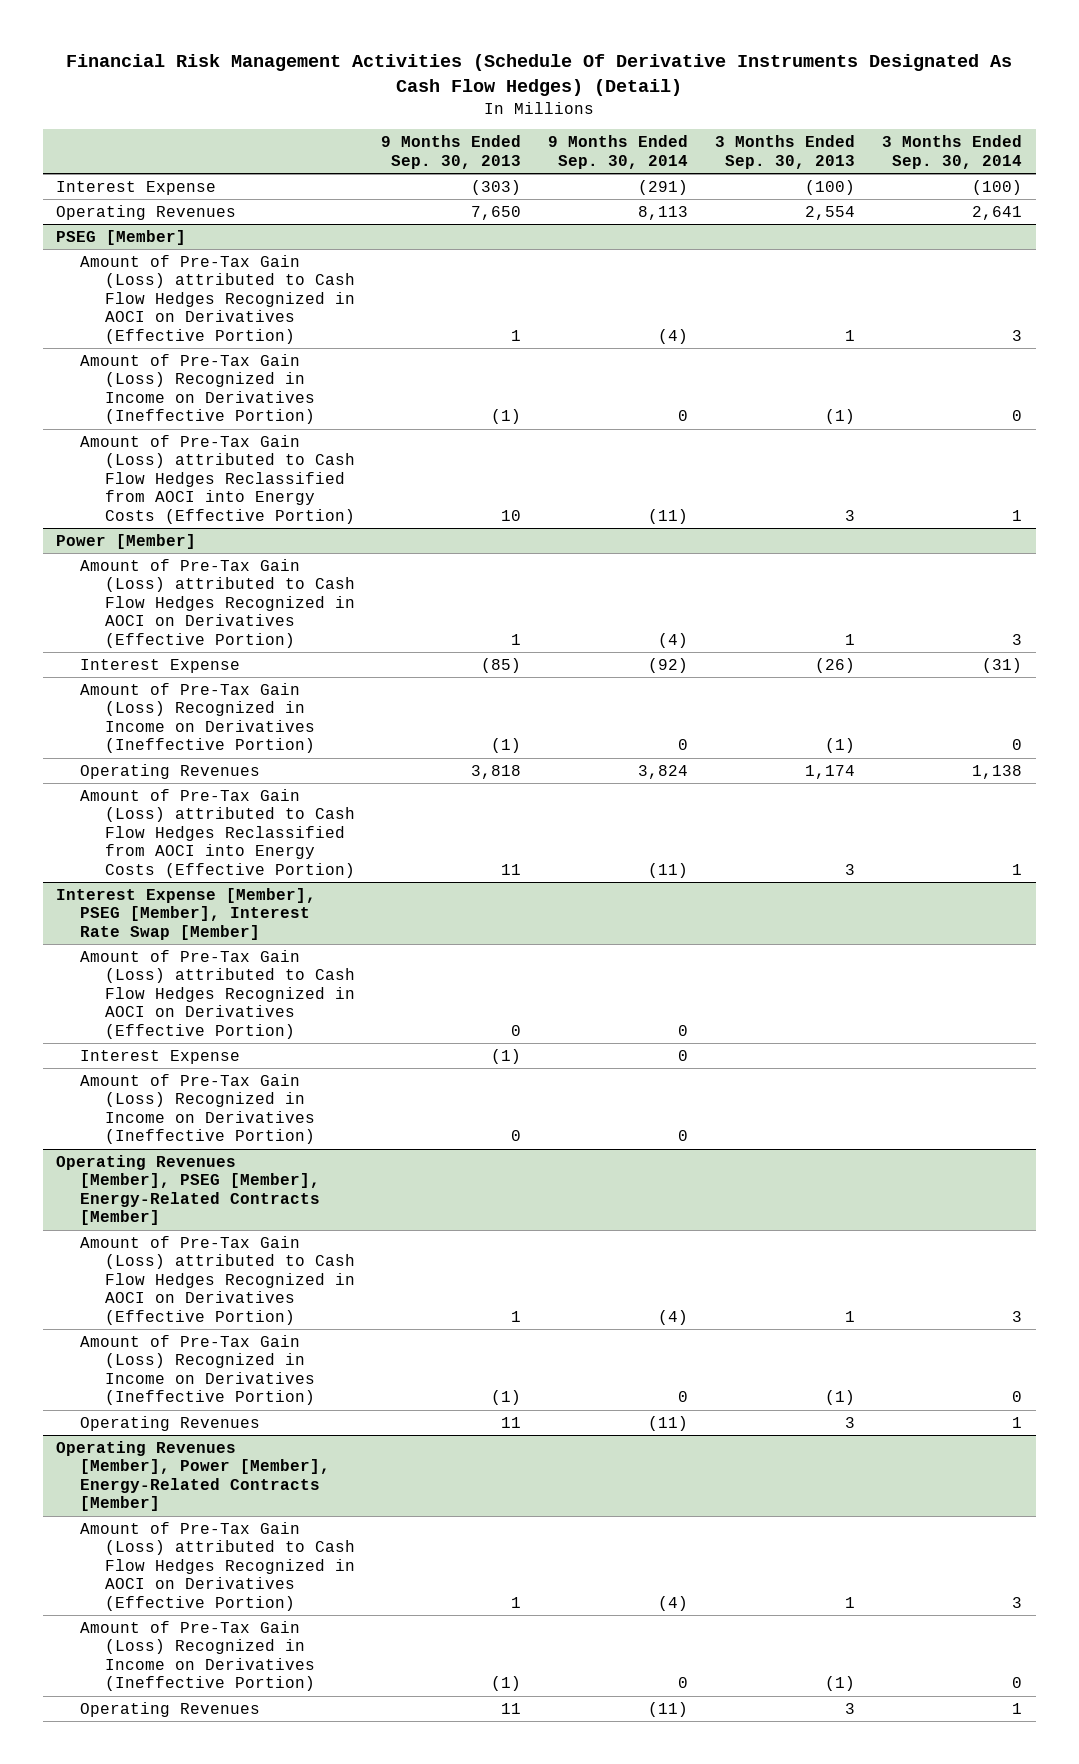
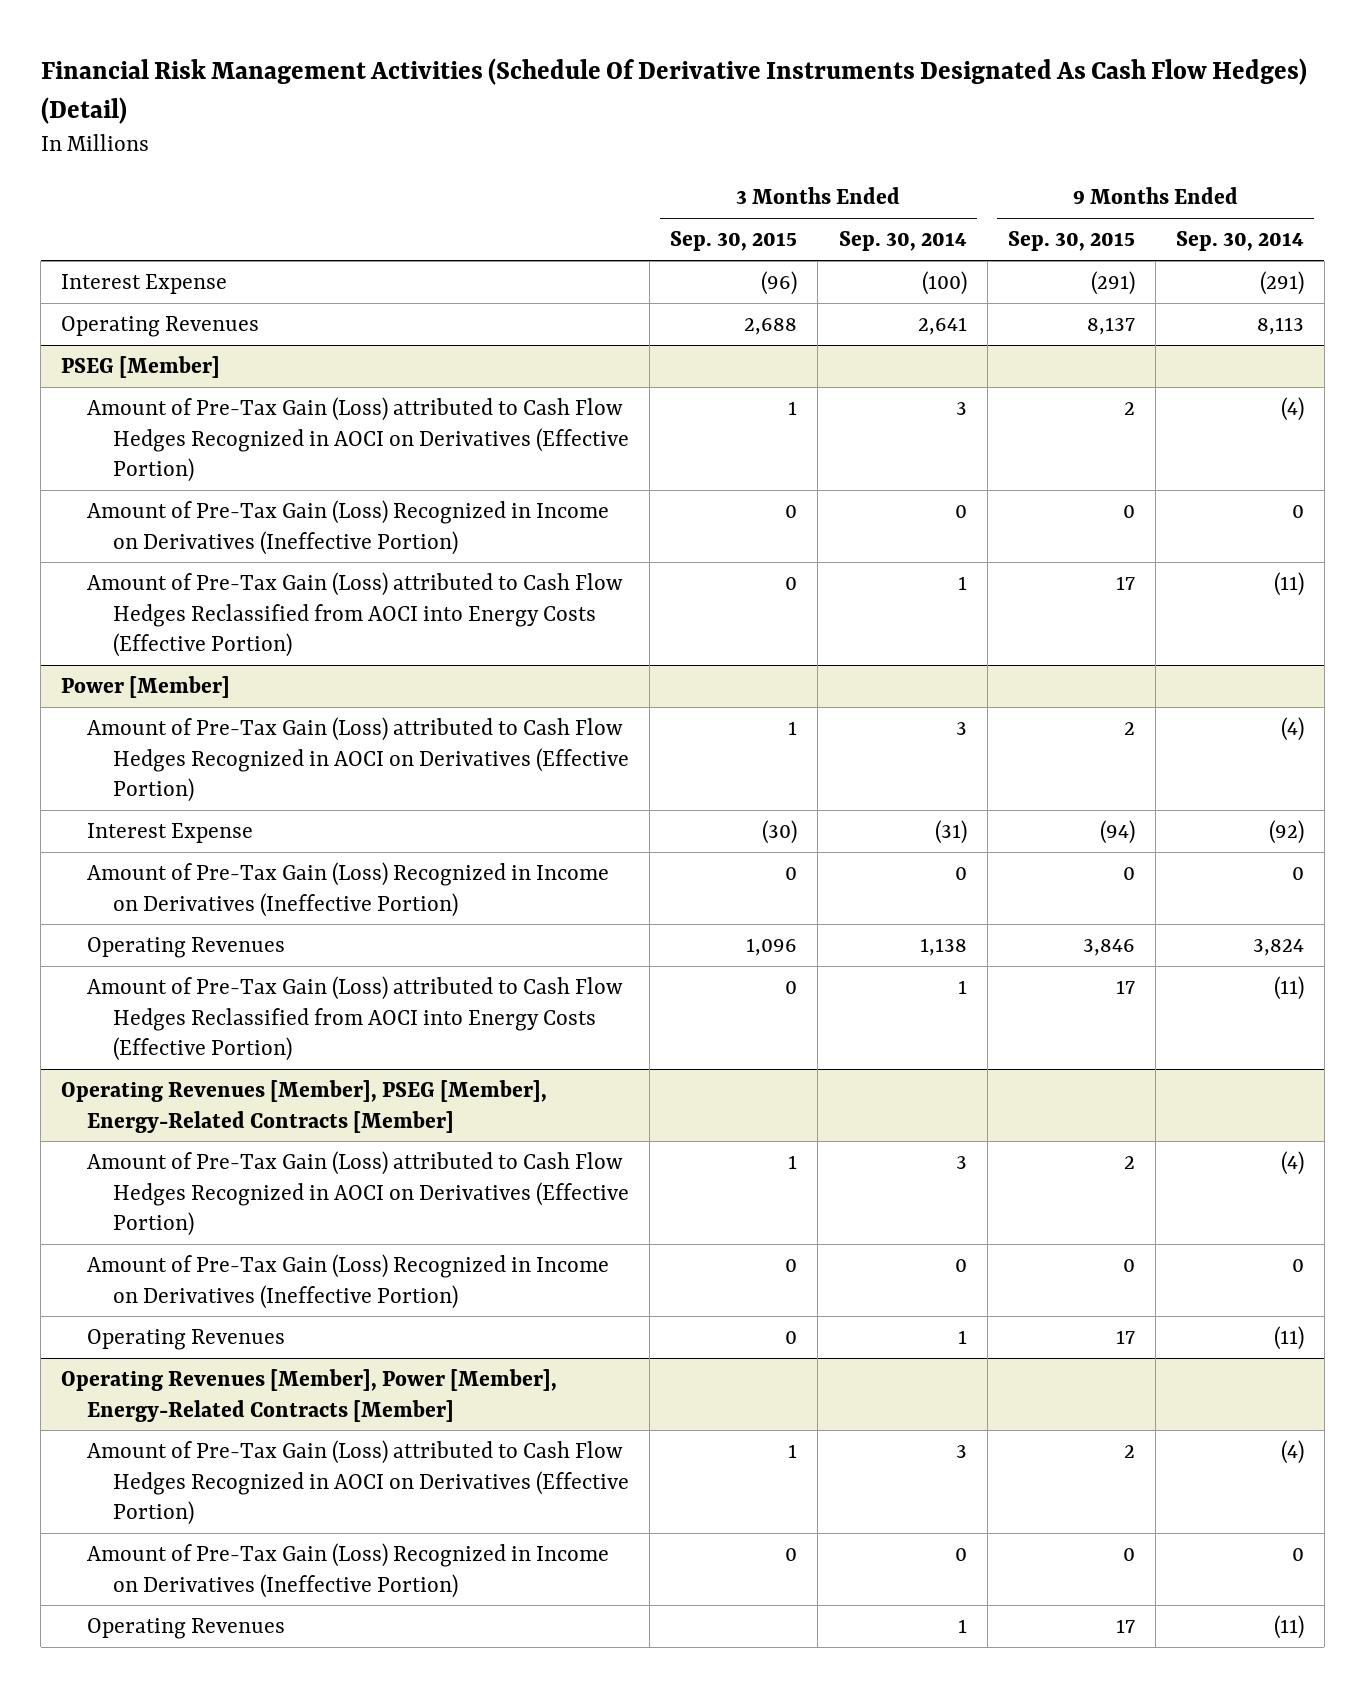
[381,135,522,169] 9 Months Ended Sep. 30, 2013 -> none
[715,135,856,169] 3 Months Ended Sep. 30, 2013 -> none
none -> [670,231,798,252] Sep. 30, 2015
none -> [1007,231,1135,252] Sep. 30, 2015
[56,887,317,940] Interest Expense [Member], PSEG [Member], Interest Rate Swap [Member] -> none
[80,949,355,1040] Amount of Pre-Tax Gain (Loss) attributed to Cash Flow Hedges Recognized in AOCI on Derivatives (Effective Portion) -> none
[80,1049,241,1064] Interest Expense -> none
[80,1073,315,1145] Amount of Pre-Tax Gain (Loss) Recognized in Income on Derivatives (Ineffective Portion) -> none

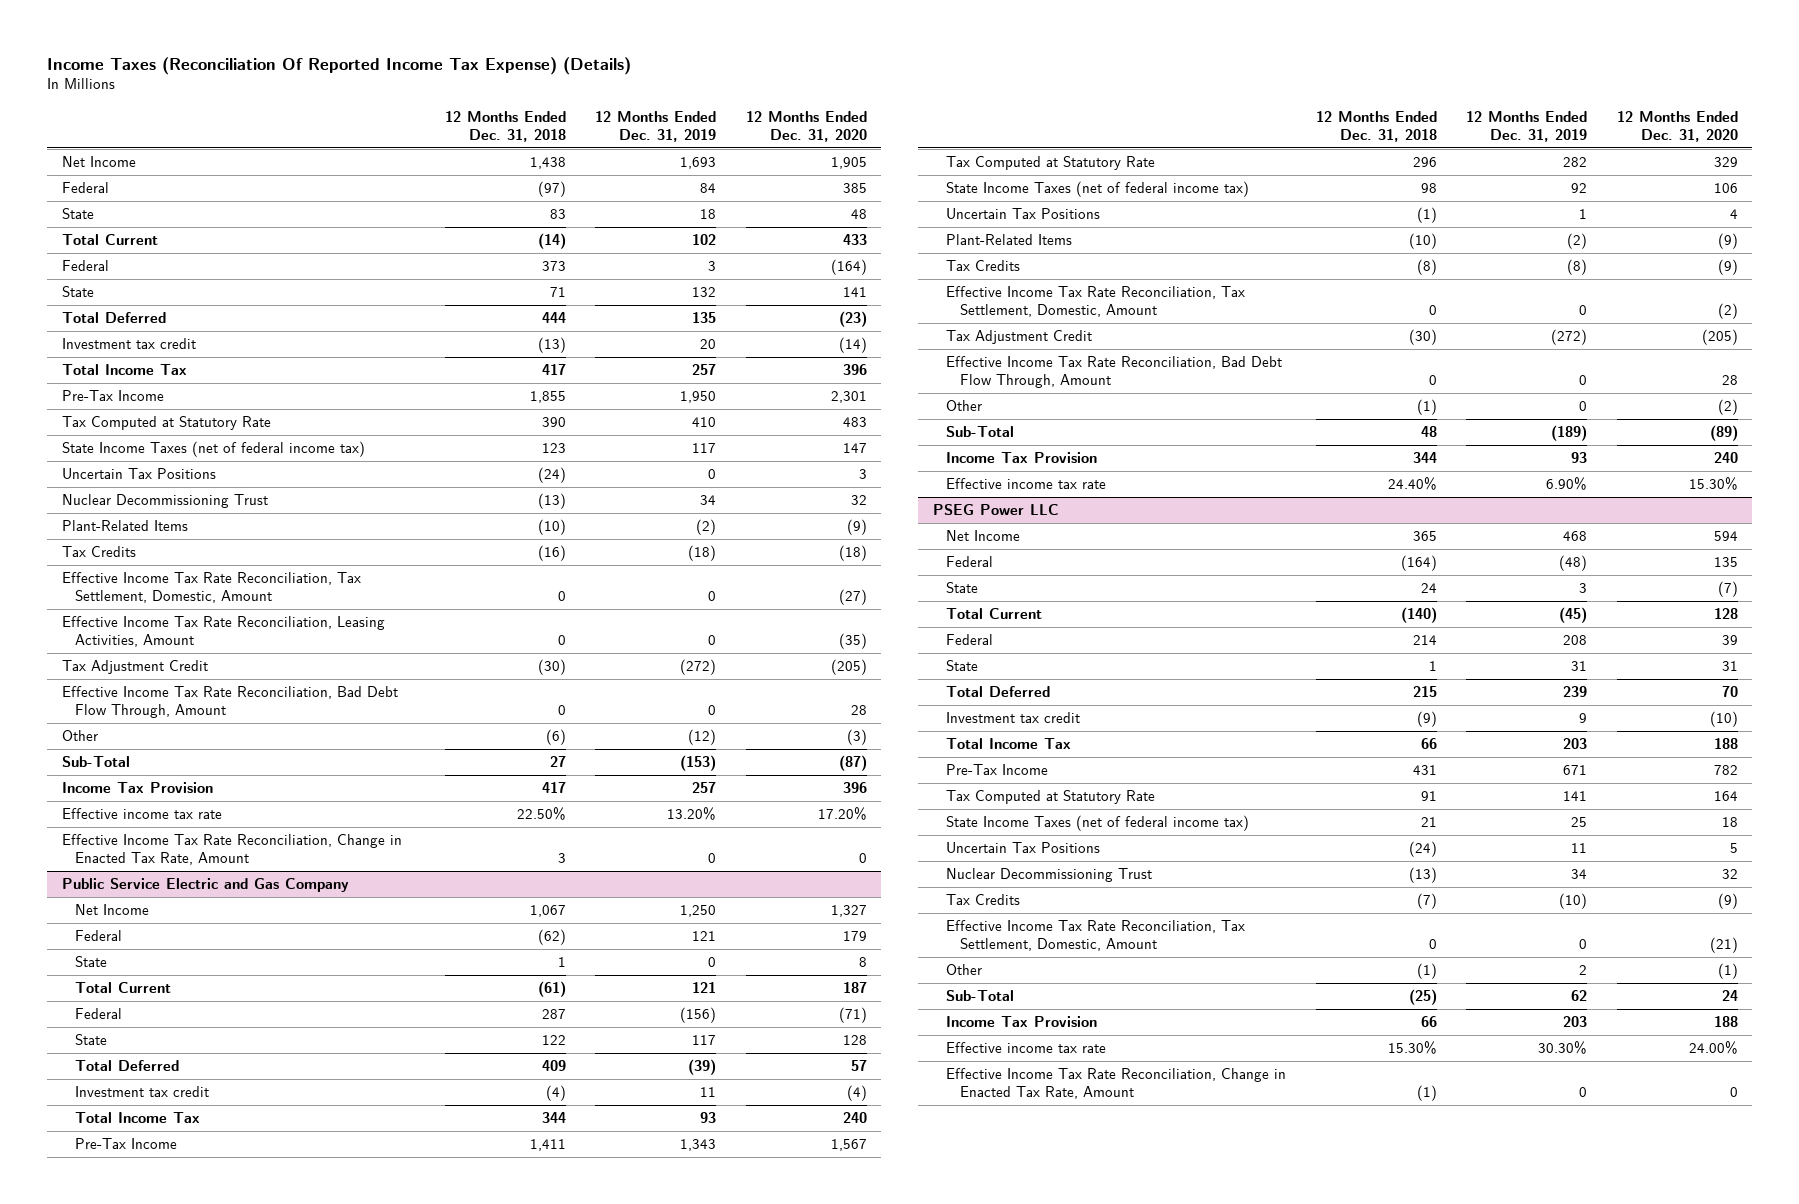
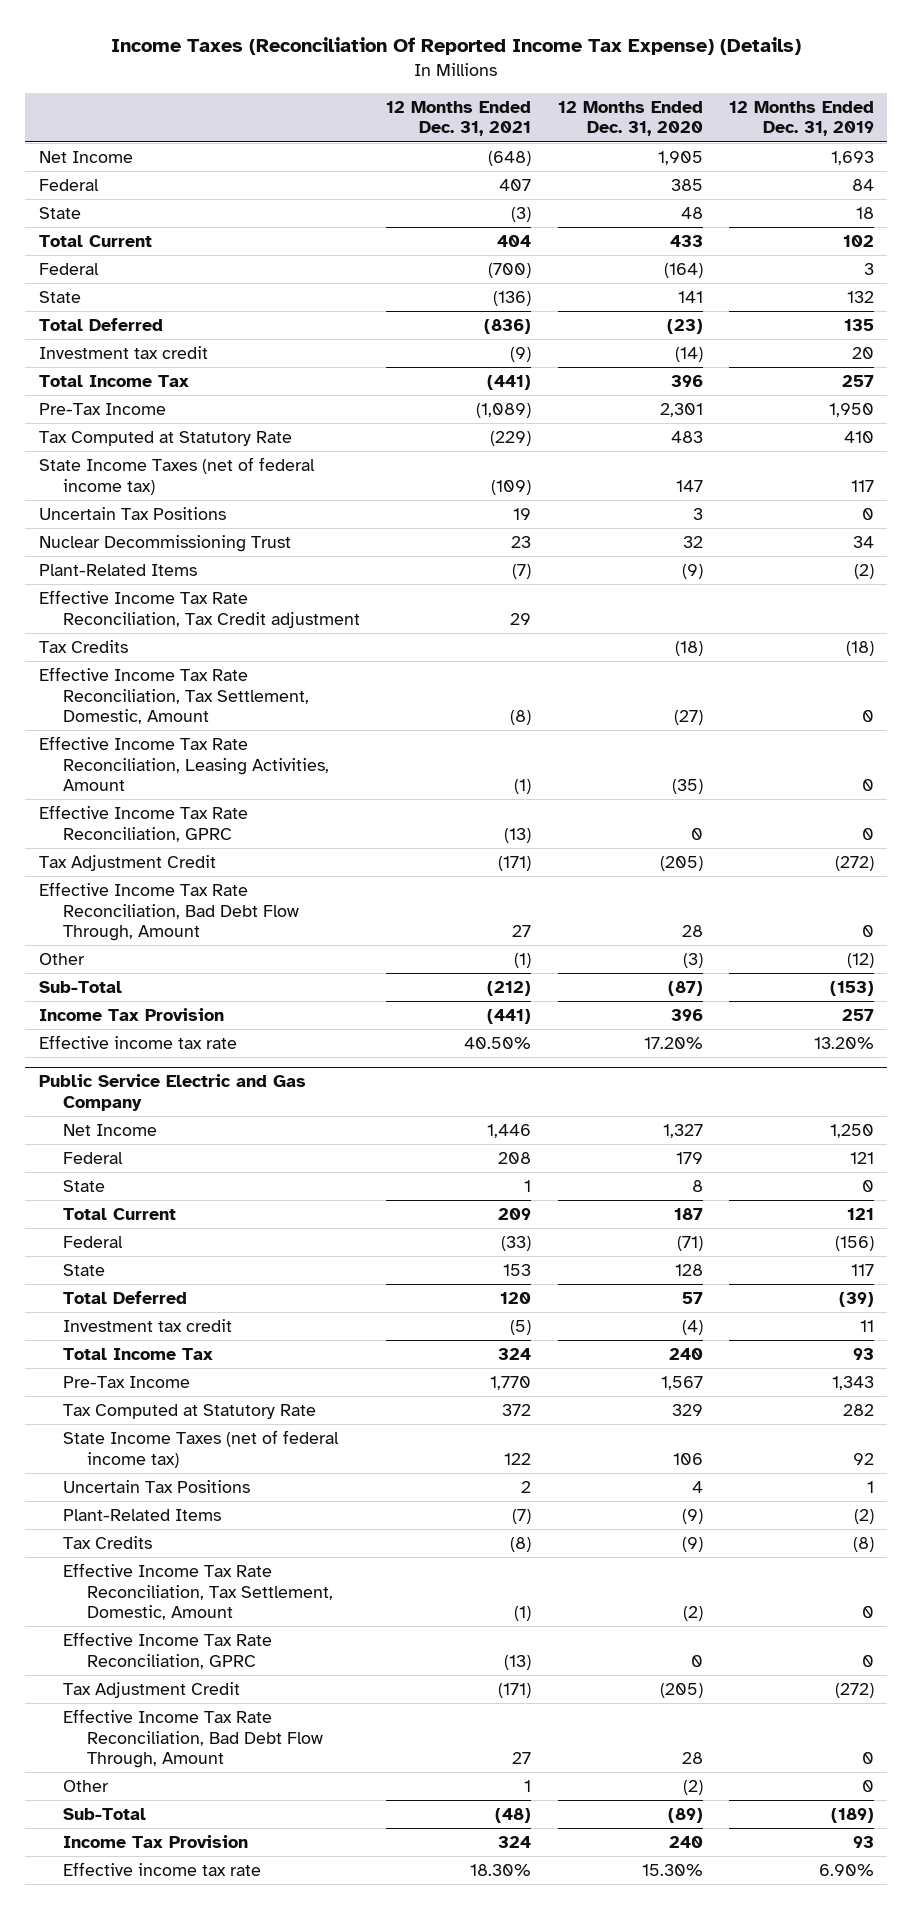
[444,110,566,142] 12 Months Ended Dec. 31, 2018 -> none
none -> [386,100,532,137] 12 Months Ended Dec. 31, 2021
none -> [38,589,360,628] Effective Income Tax Rate Reconciliation, Tax Credit adjustment
none -> [38,804,248,842] Effective Income Tax Rate Reconciliation, GPRC
[61,834,402,866] Effective Income Tax Rate Reconciliation, Change in Enacted Tax Rate, Amount -> none
none -> [62,1631,272,1669] Effective Income Tax Rate Reconciliation, GPRC
[932,504,1059,516] PSEG Power LLC -> none
[946,530,1021,542] Net Income -> none
[946,556,994,568] Federal -> none
[946,582,979,594] State -> none
[946,608,1043,620] Total Current -> none
[946,634,994,646] Federal -> none
[946,660,979,672] State -> none
[946,686,1051,698] Total Deferred -> none
[946,712,1081,724] Investment tax credit -> none
[946,738,1072,750] Total Income Tax -> none
[946,764,1049,776] Pre-Tax Income -> none
[946,790,1156,805] Tax Computed at Statutory Rate -> none
[946,815,1250,832] State Income Taxes (net of federal income tax) -> none
[946,842,1101,854] Uncertain Tax Positions -> none
[946,868,1153,883] Nuclear Decommissioning Trust -> none
[946,894,1021,906] Tax Credits -> none
[946,920,1246,952] Effective Income Tax Rate Reconciliation, Tax Settlement, Domestic, Amount -> none
[946,964,983,976] Other -> none
[946,990,1015,1002] Sub-Total -> none
[946,1016,1098,1028] Income Tax Provision -> none
[946,1042,1107,1054] Effective income tax rate -> none
[946,1068,1287,1100] Effective Income Tax Rate Reconciliation, Change in Enacted Tax Rate, Amount -> none

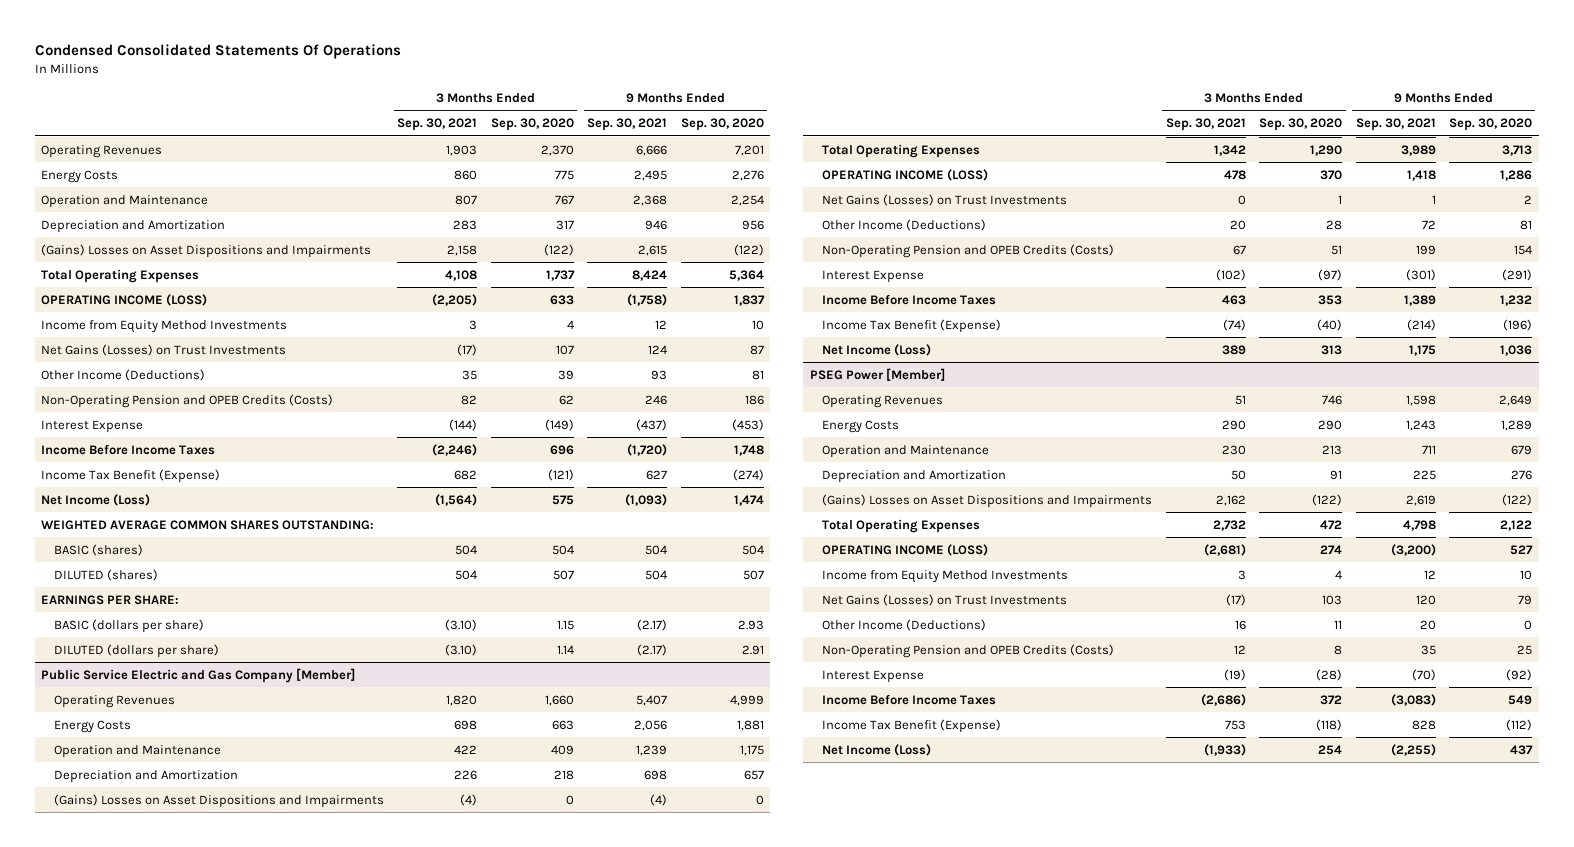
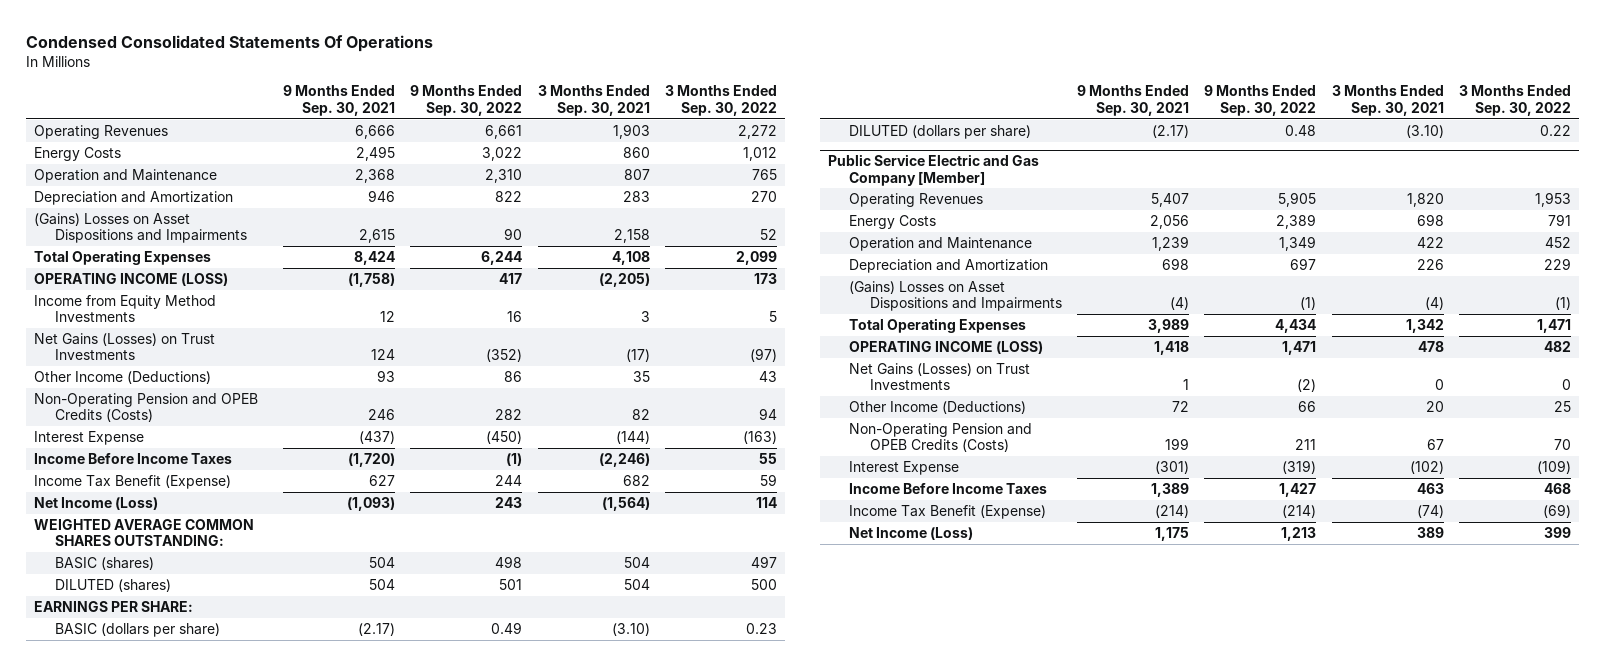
[490,118,574,132] Sep. 30, 2020 -> none
[680,118,764,132] Sep. 30, 2020 -> none
none -> [410,85,523,116] 9 Months Ended Sep. 30, 2022
none -> [665,85,778,116] 3 Months Ended Sep. 30, 2022
[809,367,945,381] PSEG Power [Member] -> none
[822,394,944,408] Operating Revenues -> none
[822,419,900,433] Energy Costs -> none
[822,444,990,458] Operation and Maintenance -> none
[822,469,1007,483] Depreciation and Amortization -> none
[822,493,1153,508] (Gains) Losses on Asset Dispositions and Impairments -> none
[822,518,981,533] Total Operating Expenses -> none
[822,543,989,556] OPERATING INCOME (LOSS) -> none
[822,569,1069,583] Income from Equity Method Investments -> none
[822,593,1068,606] Net Gains (Losses) on Trust Investments -> none
[822,618,987,631] Other Income (Deductions) -> none
[822,643,1115,658] Non-Operating Pension and OPEB Credits (Costs) -> none
[822,669,925,683] Interest Expense -> none
[822,693,997,705] Income Before Income Taxes -> none
[822,718,1002,733] Income Tax Benefit (Expense) -> none
[822,743,932,756] Net Income (Loss) -> none

